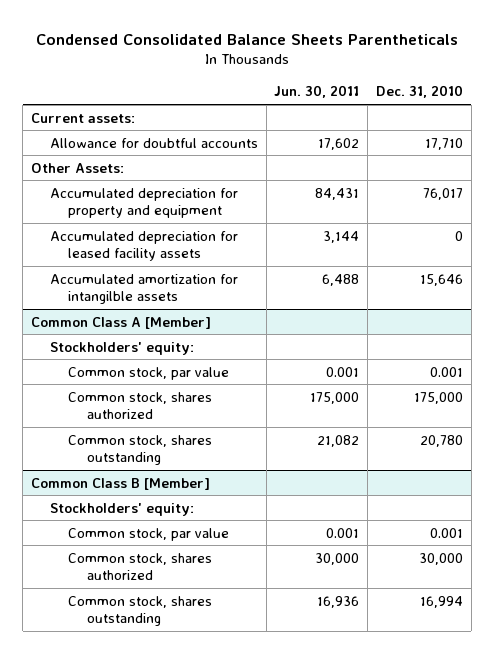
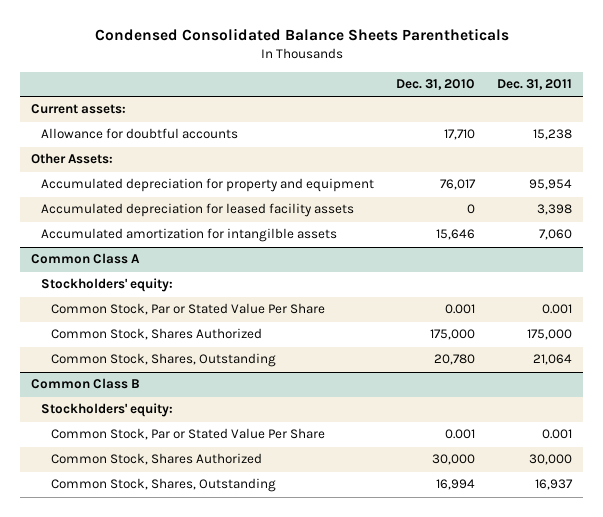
[274,85,360,99] Jun. 30, 2011 -> none
none -> [497,79,573,91] Dec. 31, 2011
[31,316,212,329] Common Class A [Member] -> [30,253,140,265] Common Class A
[68,366,230,380] Common stock, par value -> [51,303,326,316] Common Stock, Par or Stated Value Per Share
[68,391,213,420] Common stock, shares authorized -> [51,328,263,341] Common Stock, Shares Authorized
[68,434,213,466] Common stock, shares outstanding -> [51,353,277,368] Common Stock, Shares, Outstanding
[31,477,211,490] Common Class B [Member] -> [30,378,140,390] Common Class B
[68,527,230,541] Common stock, par value -> [51,428,326,441] Common Stock, Par or Stated Value Per Share
[68,552,213,581] Common stock, shares authorized -> [51,453,263,466] Common Stock, Shares Authorized
[68,595,213,627] Common stock, shares outstanding -> [51,478,277,493] Common Stock, Shares, Outstanding

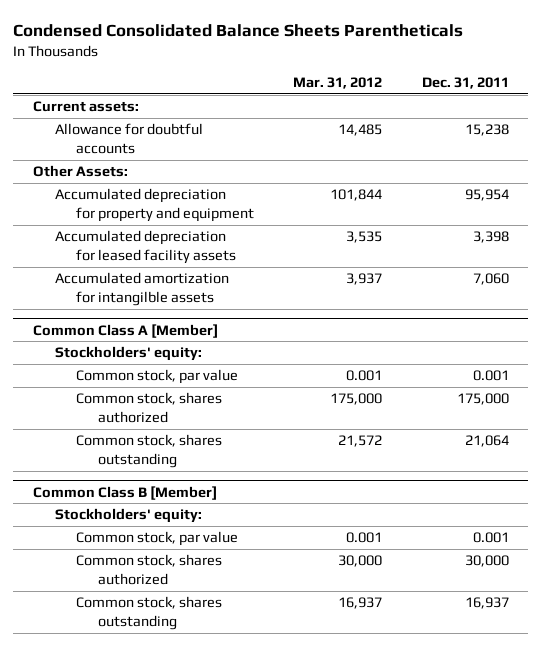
[396,79,476,91] Dec. 31, 2010 -> none
none -> [293,76,383,89] Mar. 31, 2012
[30,253,140,265] Common Class A -> [32,323,218,338] Common Class A [Member]
[51,303,326,316] Common Stock, Par or Stated Value Per Share -> [76,369,239,385] Common stock, par value
[51,328,263,341] Common Stock, Shares Authorized -> [76,392,223,423] Common stock, shares authorized
[51,353,277,368] Common Stock, Shares, Outstanding -> [76,434,223,468] Common stock, shares outstanding
[30,378,140,390] Common Class B -> [32,485,217,500] Common Class B [Member]
[51,428,326,441] Common Stock, Par or Stated Value Per Share -> [76,531,239,547] Common stock, par value
[51,453,263,466] Common Stock, Shares Authorized -> [76,554,223,585] Common stock, shares authorized
[51,478,277,493] Common Stock, Shares, Outstanding -> [76,596,223,630] Common stock, shares outstanding

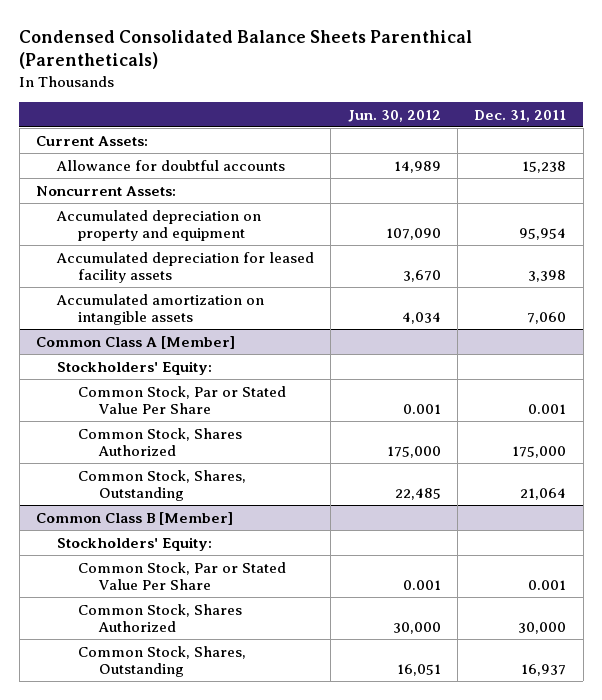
[13,23,464,37] Condensed Consolidated Balance Sheets Parentheticals -> [19,29,473,70] Condensed Consolidated Balance Sheets Parenthical (Parentheticals)
[293,76,383,89] Mar. 31, 2012 -> none
none -> [347,109,441,122] Jun. 30, 2012
[32,101,139,113] Current assets: -> [36,135,149,146] Current Assets:
[32,165,128,178] Other Assets: -> [36,185,177,196] Noncurrent Assets:
[54,188,255,222] Accumulated depreciation for property and equipment -> [56,209,262,242] Accumulated depreciation on property and equipment
[54,272,229,306] Accumulated amortization for intangilble assets -> [56,293,265,326] Accumulated amortization on intangible assets
[54,346,202,362] Stockholders' equity: -> [57,360,213,375] Stockholders' Equity:
[76,369,239,385] Common stock, par value -> [77,385,286,415] Common Stock, Par or Stated Value Per Share
[76,392,223,423] Common stock, shares authorized -> [77,427,242,457] Common Stock, Shares Authorized
[76,434,223,468] Common stock, shares outstanding -> [77,469,246,502] Common Stock, Shares, Outstanding
[54,508,202,524] Stockholders' equity: -> [57,536,213,551] Stockholders' Equity:
[76,531,239,547] Common stock, par value -> [77,561,286,591] Common Stock, Par or Stated Value Per Share
[76,554,223,585] Common stock, shares authorized -> [77,603,242,633] Common Stock, Shares Authorized
[76,596,223,630] Common stock, shares outstanding -> [77,645,246,678] Common Stock, Shares, Outstanding

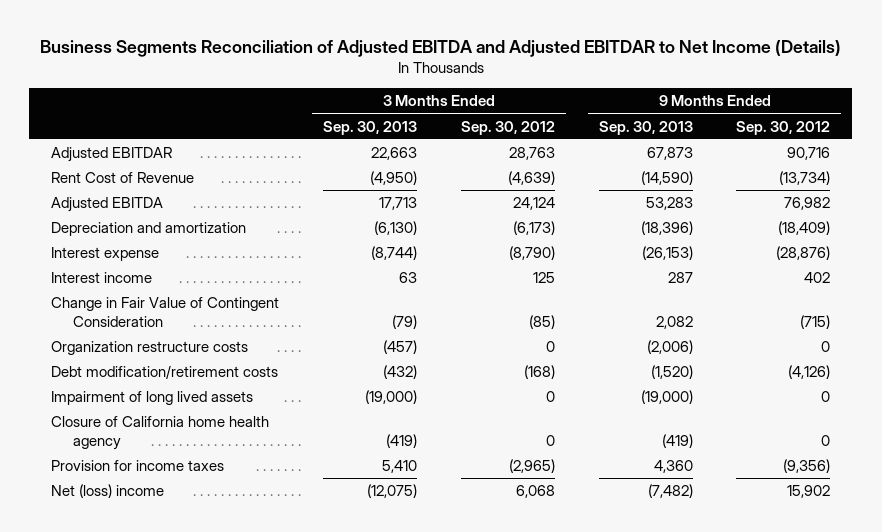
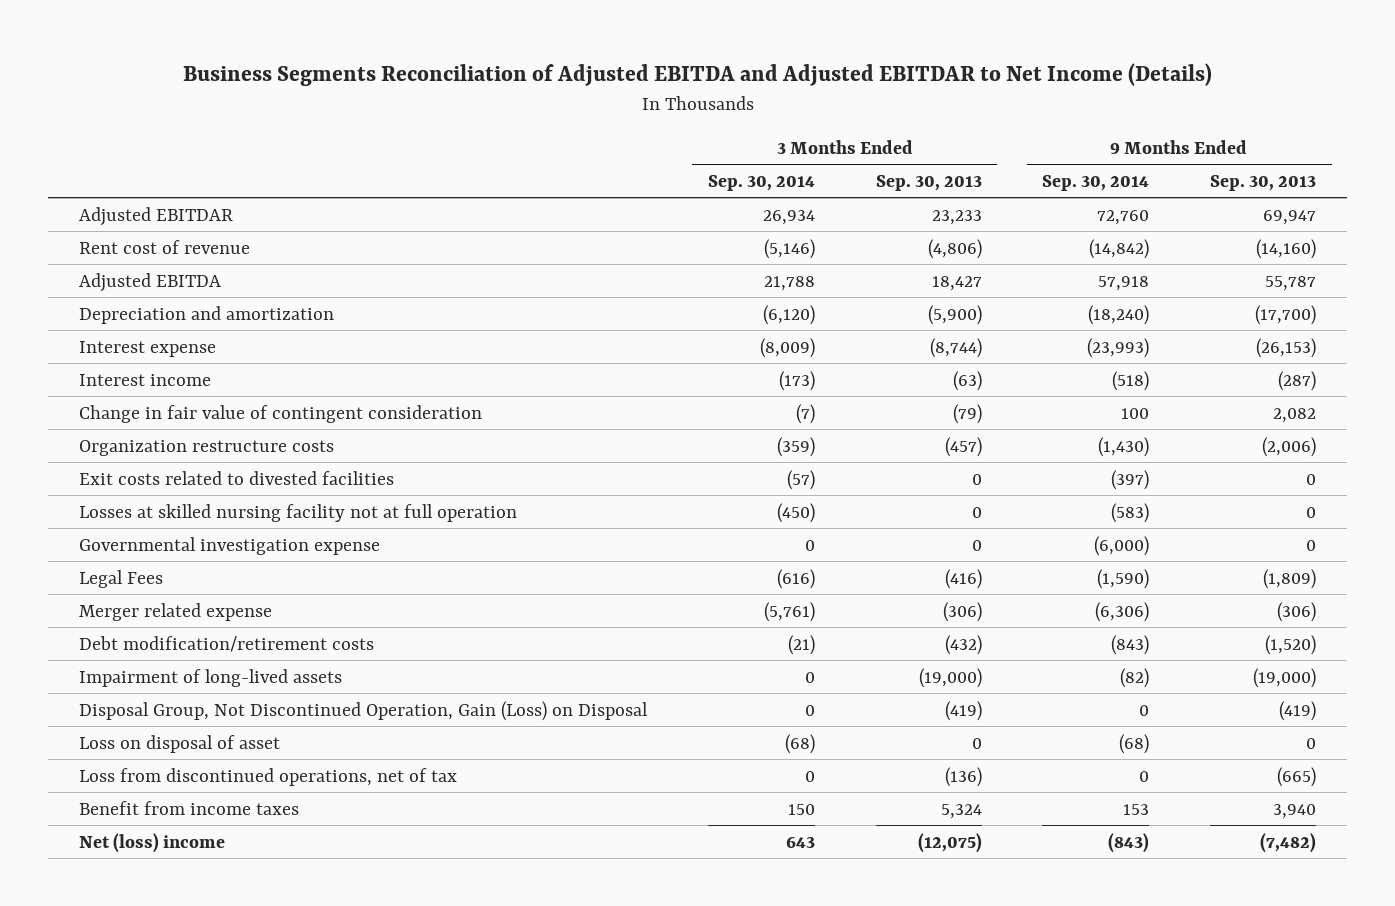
[460,120,555,135] Sep. 30, 2012 -> none
[736,120,831,135] Sep. 30, 2012 -> none
none -> [707,174,815,191] Sep. 30, 2014
none -> [1042,174,1150,191] Sep. 30, 2014
[371,147,418,161] 22,663 -> [931,209,982,225] 23,233
[646,147,693,161] 67,873 -> [1263,209,1317,225] 69,947
[51,172,195,184] Rent Cost of Revenue -> [78,239,250,254] Rent cost of revenue
[370,171,418,186] (4,950) -> [927,238,982,259] (4,806)
[640,171,693,186] (14,590) -> [1256,238,1317,259] (14,160)
[379,197,418,211] 17,713 -> [931,275,982,291] 18,427
[645,197,693,211] 53,283 -> [1265,275,1317,291] 55,787
[374,221,418,236] (6,130) -> [927,304,982,325] (5,900)
[640,221,693,236] (18,396) -> [1255,304,1317,325] (17,700)
[399,272,418,284] 63 -> [952,370,982,391] (63)
[667,272,693,284] 287 -> [1278,370,1317,391] (287)
[51,297,280,327] Change in Fair Value of Contingent Consideration -> [78,404,482,423] Change in fair value of contingent consideration
none -> [78,470,394,485] Exit costs related to divested facilities
none -> [78,503,517,522] Losses at skilled nursing facility not at full operation
none -> [78,536,380,555] Governmental investigation expense
none -> [78,569,163,588] Legal Fees
none -> [78,602,272,621] Merger related expense
[51,391,254,406] Impairment of long lived assets -> [78,668,342,687] Impairment of long-lived assets
[51,416,270,450] Closure of California home health agency -> [78,700,648,721] Disposal Group, Not Discontinued Operation, Gain (Loss) on Disposal
none -> [78,734,280,753] Loss on disposal of asset
none -> [78,767,457,786] Loss from discontinued operations, net of tax
[51,460,225,472] Provision for income taxes -> [78,800,299,815] Benefit from income taxes
[382,460,418,474] 5,410 -> [940,803,982,819] 5,324
[653,460,693,474] 4,360 -> [1273,803,1317,819] 3,940

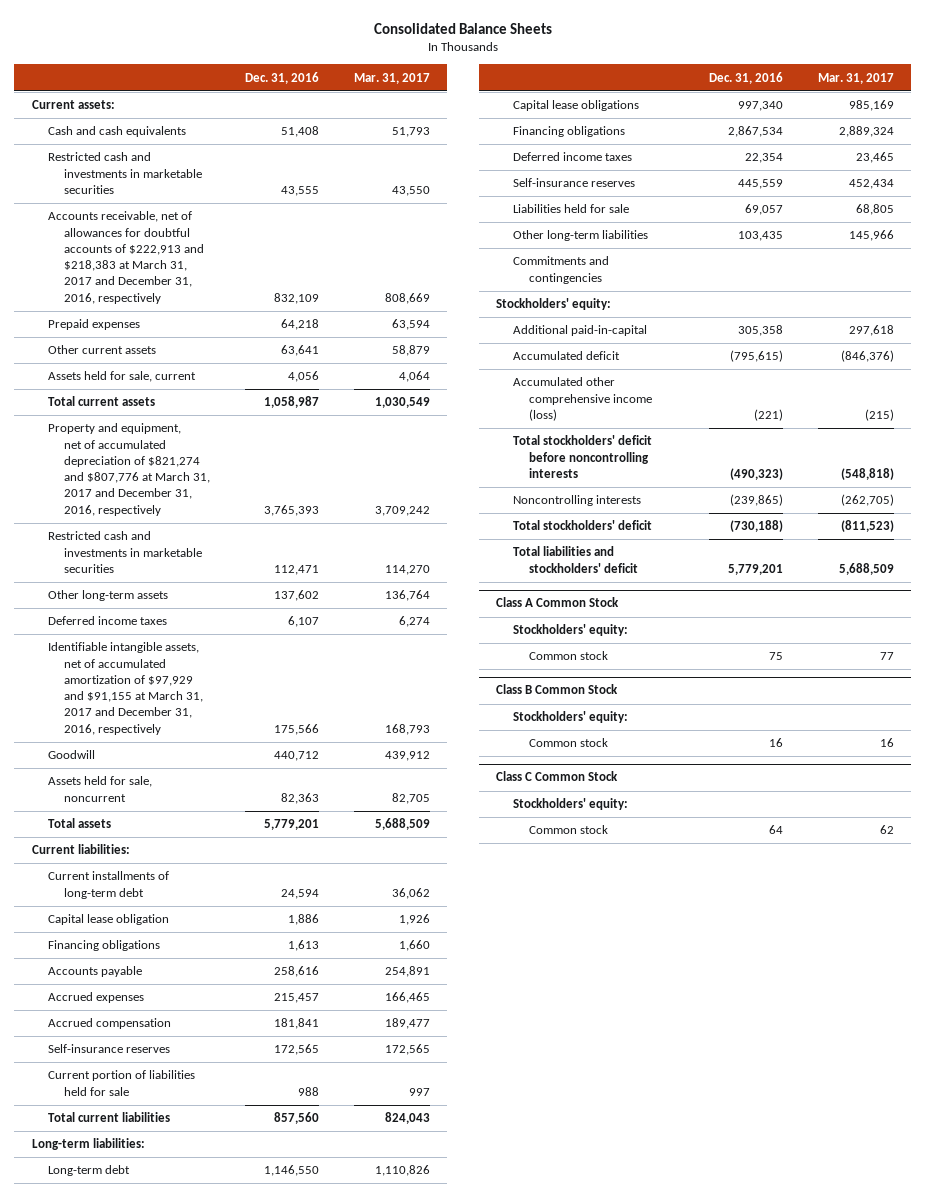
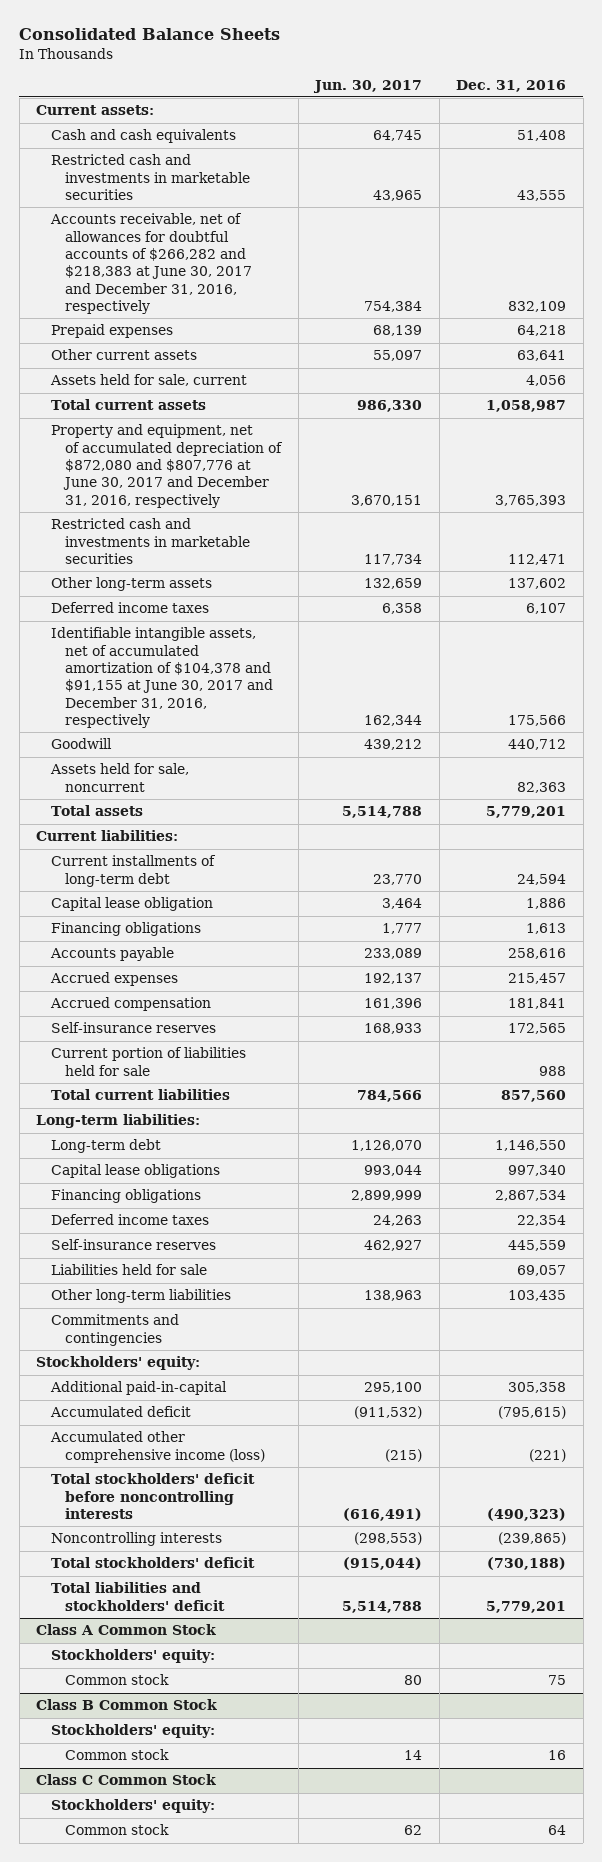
[353,72,430,84] Mar. 31, 2017 -> none
none -> [313,79,423,93] Jun. 30, 2017
[48,211,205,304] Accounts receivable, net of allowances for doubtful accounts of $222,913 and $218,383 at March 31, 2017 and December 31, 2016, respectively -> [49,213,253,315] Accounts receivable, net of allowances for doubtful accounts of $266,282 and $218,383 at June 30, 2017 and December 31, 2016, respectively
[48,423,211,516] Property and equipment, net of accumulated depreciation of $821,274 and $807,776 at March 31, 2017 and December 31, 2016, respectively -> [50,424,284,508] Property and equipment, net of accumulated depreciation of $872,080 and $807,776 at June 30, 2017 and December 31, 2016, respectively
[48,642,204,735] Identifiable intangible assets, net of accumulated amortization of $97,929 and $91,155 at March 31, 2017 and December 31, 2016, respectively -> [50,627,274,729] Identifiable intangible assets, net of accumulated amortization of $104,378 and $91,155 at June 30, 2017 and December 31, 2016, respectively

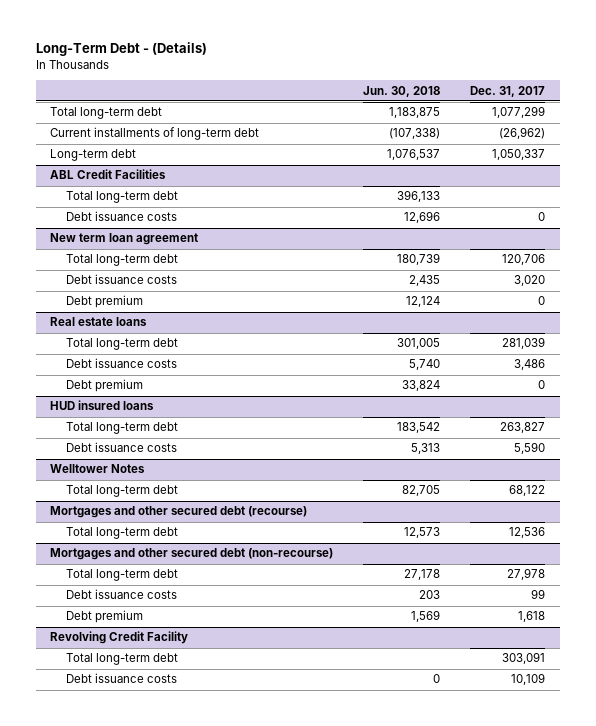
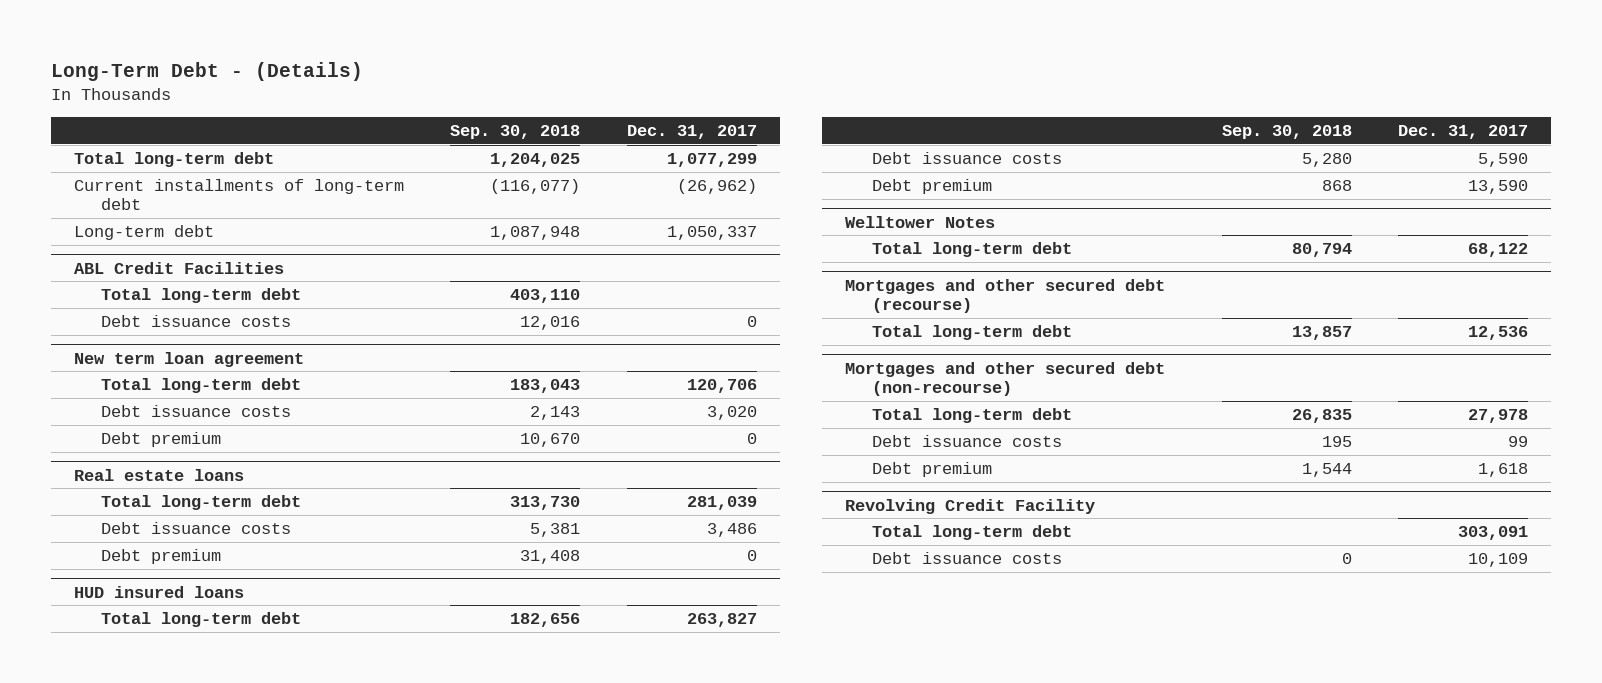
[363,85,441,97] Jun. 30, 2018 -> none
none -> [450,124,581,139] Sep. 30, 2018
none -> [872,178,993,194] Debt premium

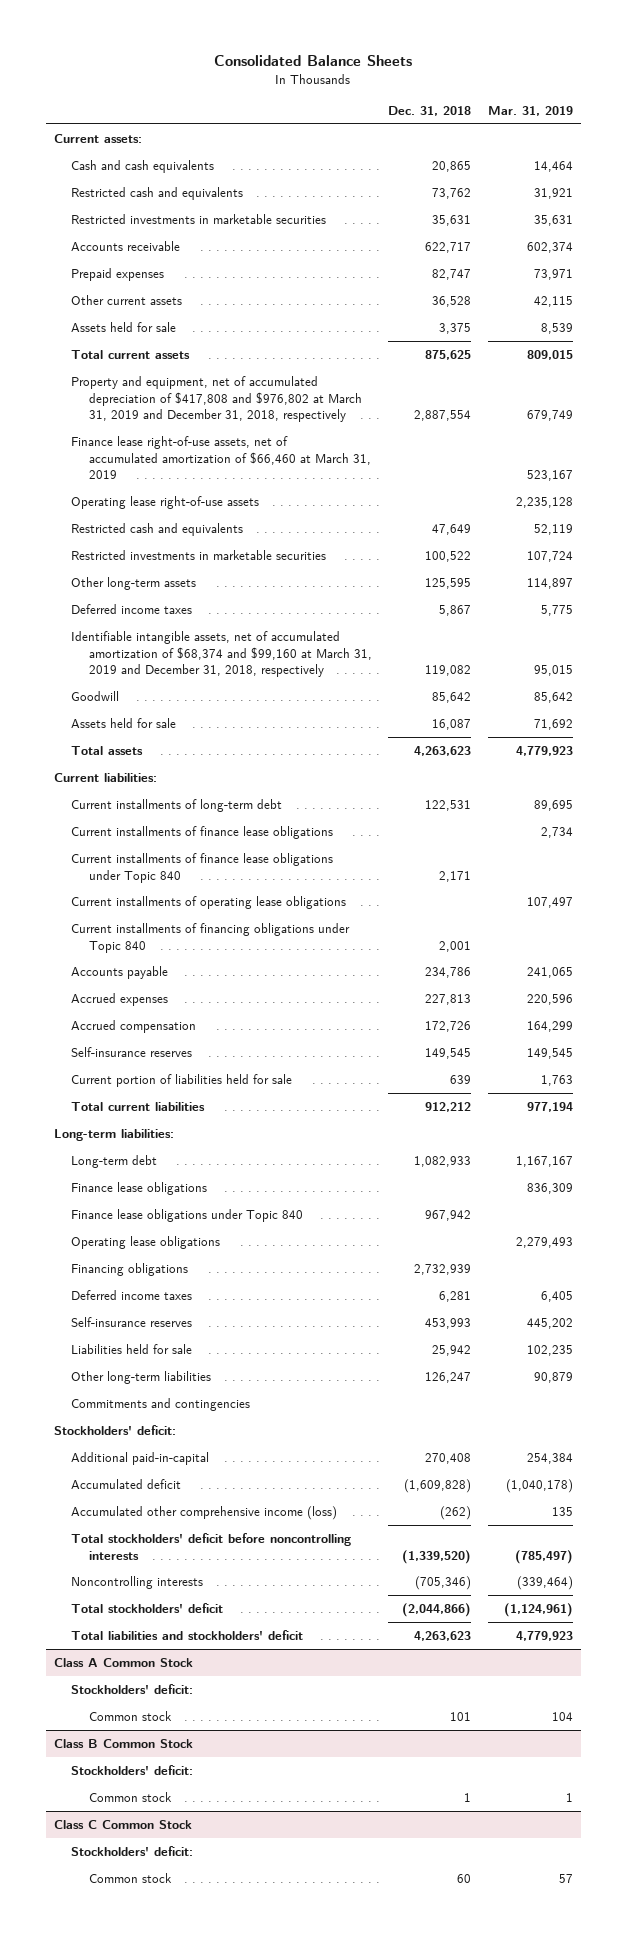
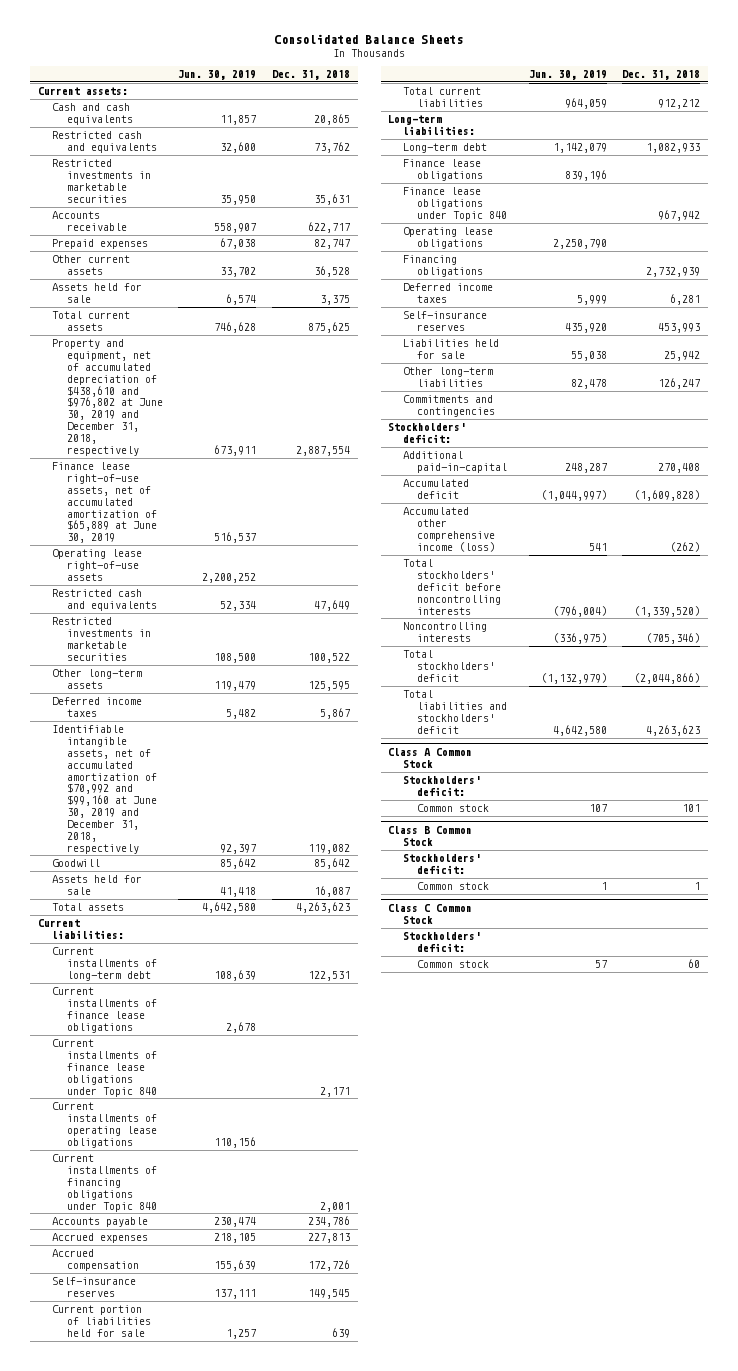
[488,106,574,117] Mar. 31, 2019 -> none
none -> [178,69,257,80] Jun. 30, 2019
[71,375,362,423] Property and equipment, net of accumulated depreciation of $417,808 and $976,802 at March 31, 2019 and December 31, 2018, respectively -> [52,339,163,456] Property and equipment, net of accumulated depreciation of $438,610 and $976,802 at June 30, 2019 and December 31, 2018, respectively
[71,435,371,480] Finance lease right-of-use assets, net of accumulated amortization of $66,460 at March 31, 2019 -> [52,462,157,544] Finance lease right-of-use assets, net of accumulated amortization of $65,889 at June 30, 2019
[71,630,372,678] Identifiable intangible assets, net of accumulated amortization of $68,374 and $99,160 at March 31, 2019 and December 31, 2018, respectively -> [52,725,157,854] Identifiable intangible assets, net of accumulated amortization of $70,992 and $99,160 at June 30, 2019 and December 31, 2018, respectively

